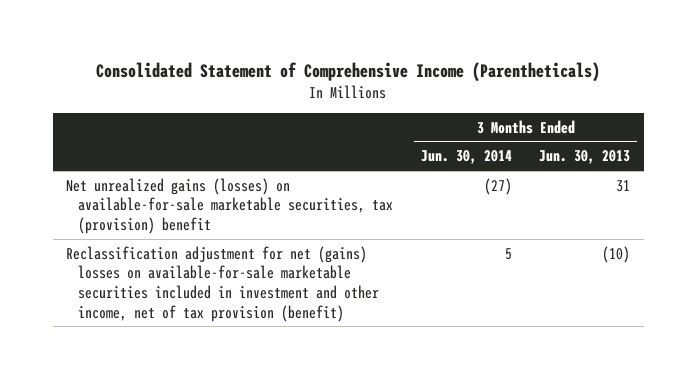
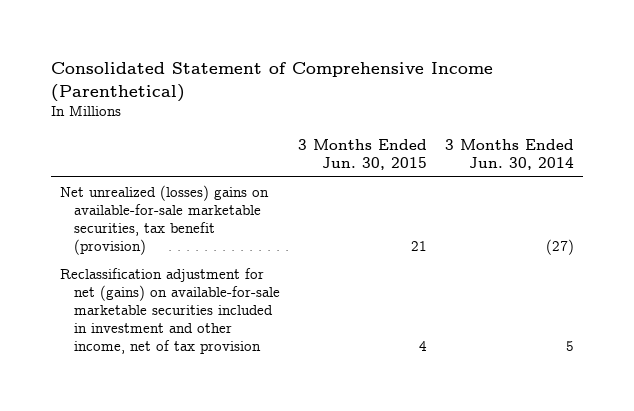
[96,61,601,82] Consolidated Statement of Comprehensive Income (Parentheticals) -> [51,61,494,102] Consolidated Statement of Comprehensive Income (Parenthetical)
[539,150,631,165] Jun. 30, 2013 -> none
none -> [297,138,427,171] 3 Months Ended Jun. 30, 2015
[66,177,394,234] Net unrealized gains (losses) on available-for-sale marketable securities, tax (provision) benefit -> [60,184,270,256] Net unrealized (losses) gains on available-for-sale marketable securities, tax benefit (provision)
[66,245,380,322] Reclassification adjustment for net (gains) losses on available-for-sale marketable securities included in investment and other income, net of tax provision (benefit) -> [60,267,280,355] Reclassification adjustment for net (gains) on available-for-sale marketable securities included in investment and other income, net of tax provision

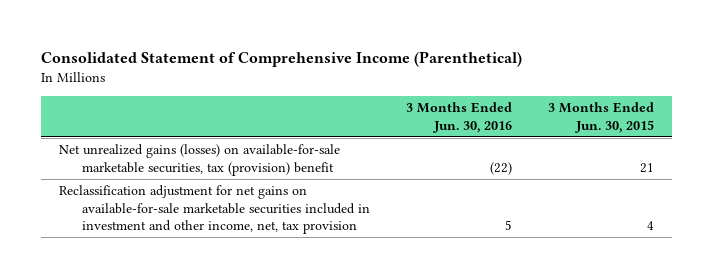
[445,138,575,171] 3 Months Ended Jun. 30, 2014 -> none
none -> [405,102,512,133] 3 Months Ended Jun. 30, 2016
[60,184,270,256] Net unrealized (losses) gains on available-for-sale marketable securities, tax benefit (provision) -> [59,144,341,176] Net unrealized gains (losses) on available-for-sale marketable securities, tax (provision) benefit
[60,267,280,355] Reclassification adjustment for net (gains) on available-for-sale marketable securities included in investment and other income, net of tax provision -> [59,185,370,235] Reclassification adjustment for net gains on available-for-sale marketable securities included in investment and other income, net, tax provision

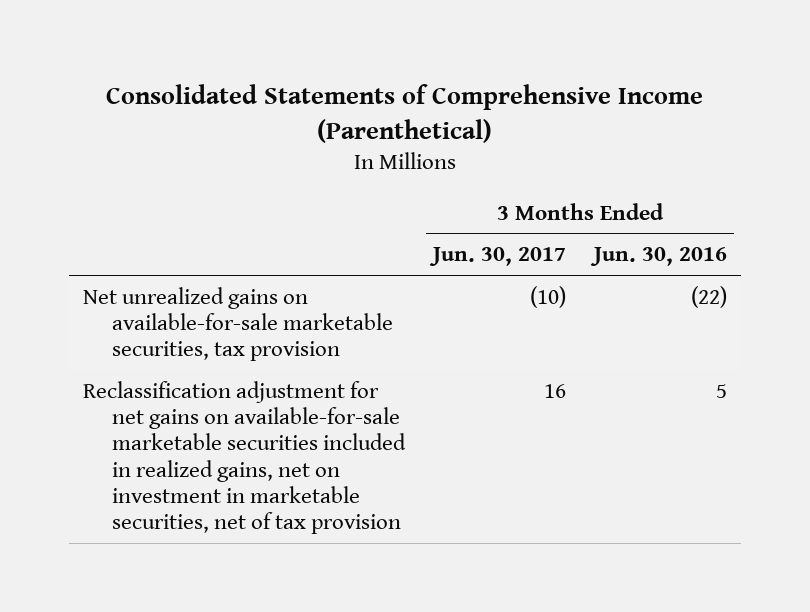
[41,51,523,68] Consolidated Statement of Comprehensive Income (Parenthetical) -> [105,83,703,143] Consolidated Statements of Comprehensive Income (Parenthetical)
[547,102,654,133] 3 Months Ended Jun. 30, 2015 -> none
none -> [428,247,566,267] Jun. 30, 2017
[59,144,341,176] Net unrealized gains (losses) on available-for-sale marketable securities, tax (provision) benefit -> [83,286,393,362] Net unrealized gains on available-for-sale marketable securities, tax provision
[59,185,370,235] Reclassification adjustment for net gains on available-for-sale marketable securities included in investment and other income, net, tax provision -> [83,380,406,535] Reclassification adjustment for net gains on available-for-sale marketable securities included in realized gains, net on investment in marketable securities, net of tax provision

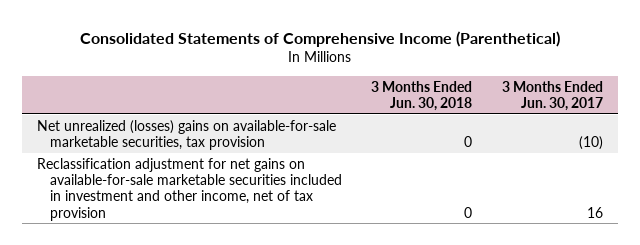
[589,247,727,267] Jun. 30, 2016 -> none
none -> [371,80,473,111] 3 Months Ended Jun. 30, 2018
[83,286,393,362] Net unrealized gains on available-for-sale marketable securities, tax provision -> [37,119,337,150] Net unrealized (losses) gains on available-for-sale marketable securities, tax provision
[83,380,406,535] Reclassification adjustment for net gains on available-for-sale marketable securities included in realized gains, net on investment in marketable securities, net of tax provision -> [37,157,342,221] Reclassification adjustment for net gains on available-for-sale marketable securities included in investment and other income, net of tax provision

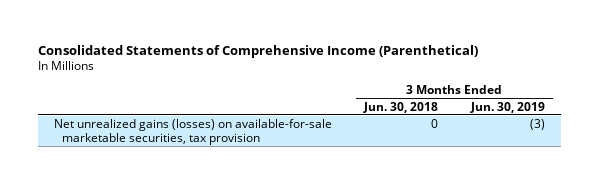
[502,80,604,111] 3 Months Ended Jun. 30, 2017 -> none
none -> [469,101,545,113] Jun. 30, 2019
[37,157,342,221] Reclassification adjustment for net gains on available-for-sale marketable securities included in investment and other income, net of tax provision -> none
[37,119,337,150] Net unrealized (losses) gains on available-for-sale marketable securities, tax provision -> [53,119,332,146] Net unrealized gains (losses) on available-for-sale marketable securities, tax provision

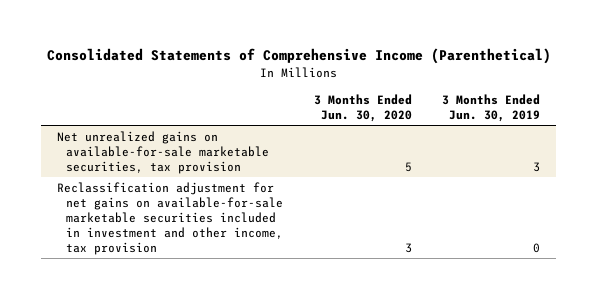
[363,101,439,113] Jun. 30, 2018 -> none
none -> [313,93,412,122] 3 Months Ended Jun. 30, 2020
[53,119,332,146] Net unrealized gains (losses) on available-for-sale marketable securities, tax provision -> [56,130,269,174] Net unrealized gains on available-for-sale marketable securities, tax provision
[529,119,545,131] (3) -> [533,161,541,172] 3
none -> [56,181,283,255] Reclassification adjustment for net gains on available-for-sale marketable securities included in investment and other income, tax provision

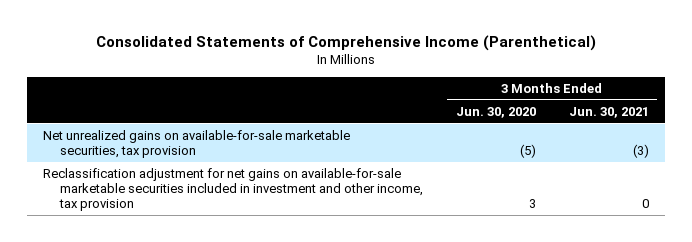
[442,93,541,122] 3 Months Ended Jun. 30, 2019 -> none
none -> [568,106,649,118] Jun. 30, 2021
[404,161,412,172] 5 -> [519,144,536,159] (5)

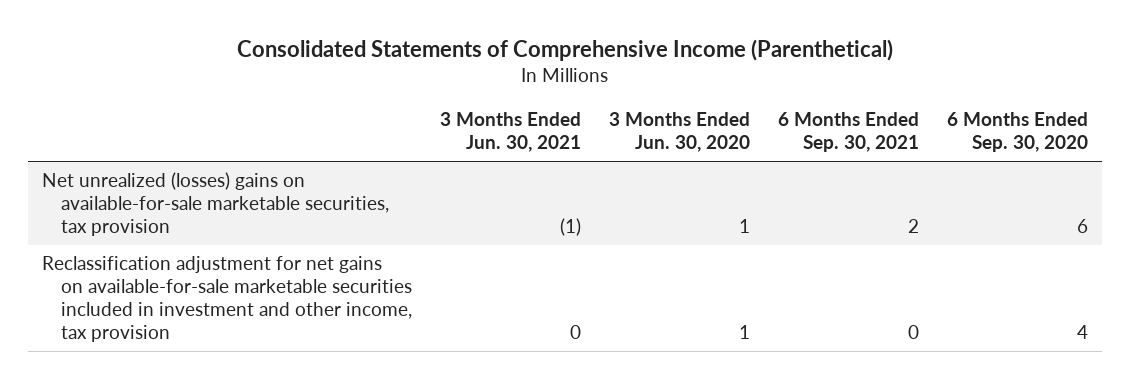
none -> [777,112,919,153] 6 Months Ended Sep. 30, 2021
none -> [946,112,1088,153] 6 Months Ended Sep. 30, 2020
[43,130,351,159] Net unrealized gains on available-for-sale marketable securities, tax provision -> [41,172,389,237] Net unrealized (losses) gains on available-for-sale marketable securities, tax provision
[519,144,536,159] (5) -> [738,219,750,234] 1
[632,144,649,159] (3) -> [559,218,581,237] (1)
[528,199,536,209] 3 -> [738,325,750,340] 1

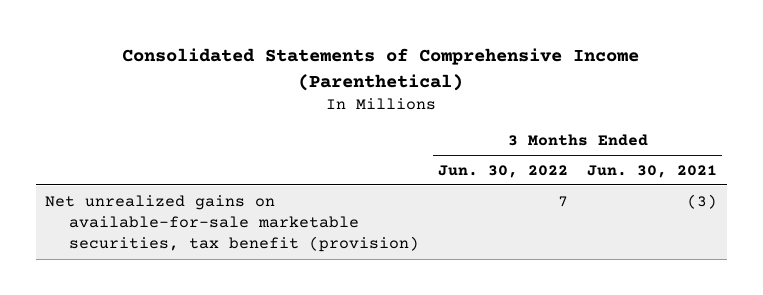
[608,112,750,153] 3 Months Ended Jun. 30, 2020 -> none
[777,112,919,153] 6 Months Ended Sep. 30, 2021 -> none
[946,112,1088,153] 6 Months Ended Sep. 30, 2020 -> none
none -> [437,164,568,178] Jun. 30, 2022
[41,256,412,343] Reclassification adjustment for net gains on available-for-sale marketable securities included in investment and other income, tax provision -> none
[41,172,389,237] Net unrealized (losses) gains on available-for-sale marketable securities, tax provision -> [45,194,419,253] Net unrealized gains on available-for-sale marketable securities, tax benefit (provision)
[559,218,581,237] (1) -> [687,193,718,209] (3)

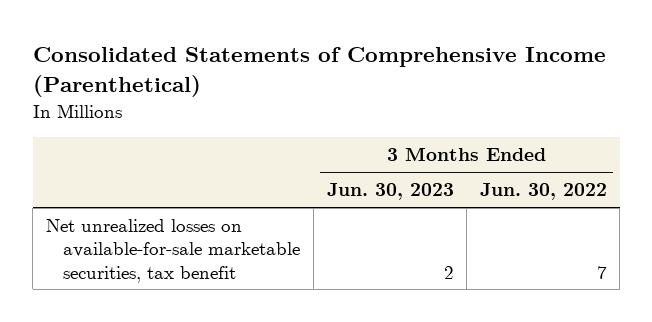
[587,164,718,178] Jun. 30, 2021 -> none
none -> [326,183,454,201] Jun. 30, 2023
[45,194,419,253] Net unrealized gains on available-for-sale marketable securities, tax benefit (provision) -> [45,219,301,283] Net unrealized losses on available-for-sale marketable securities, tax benefit

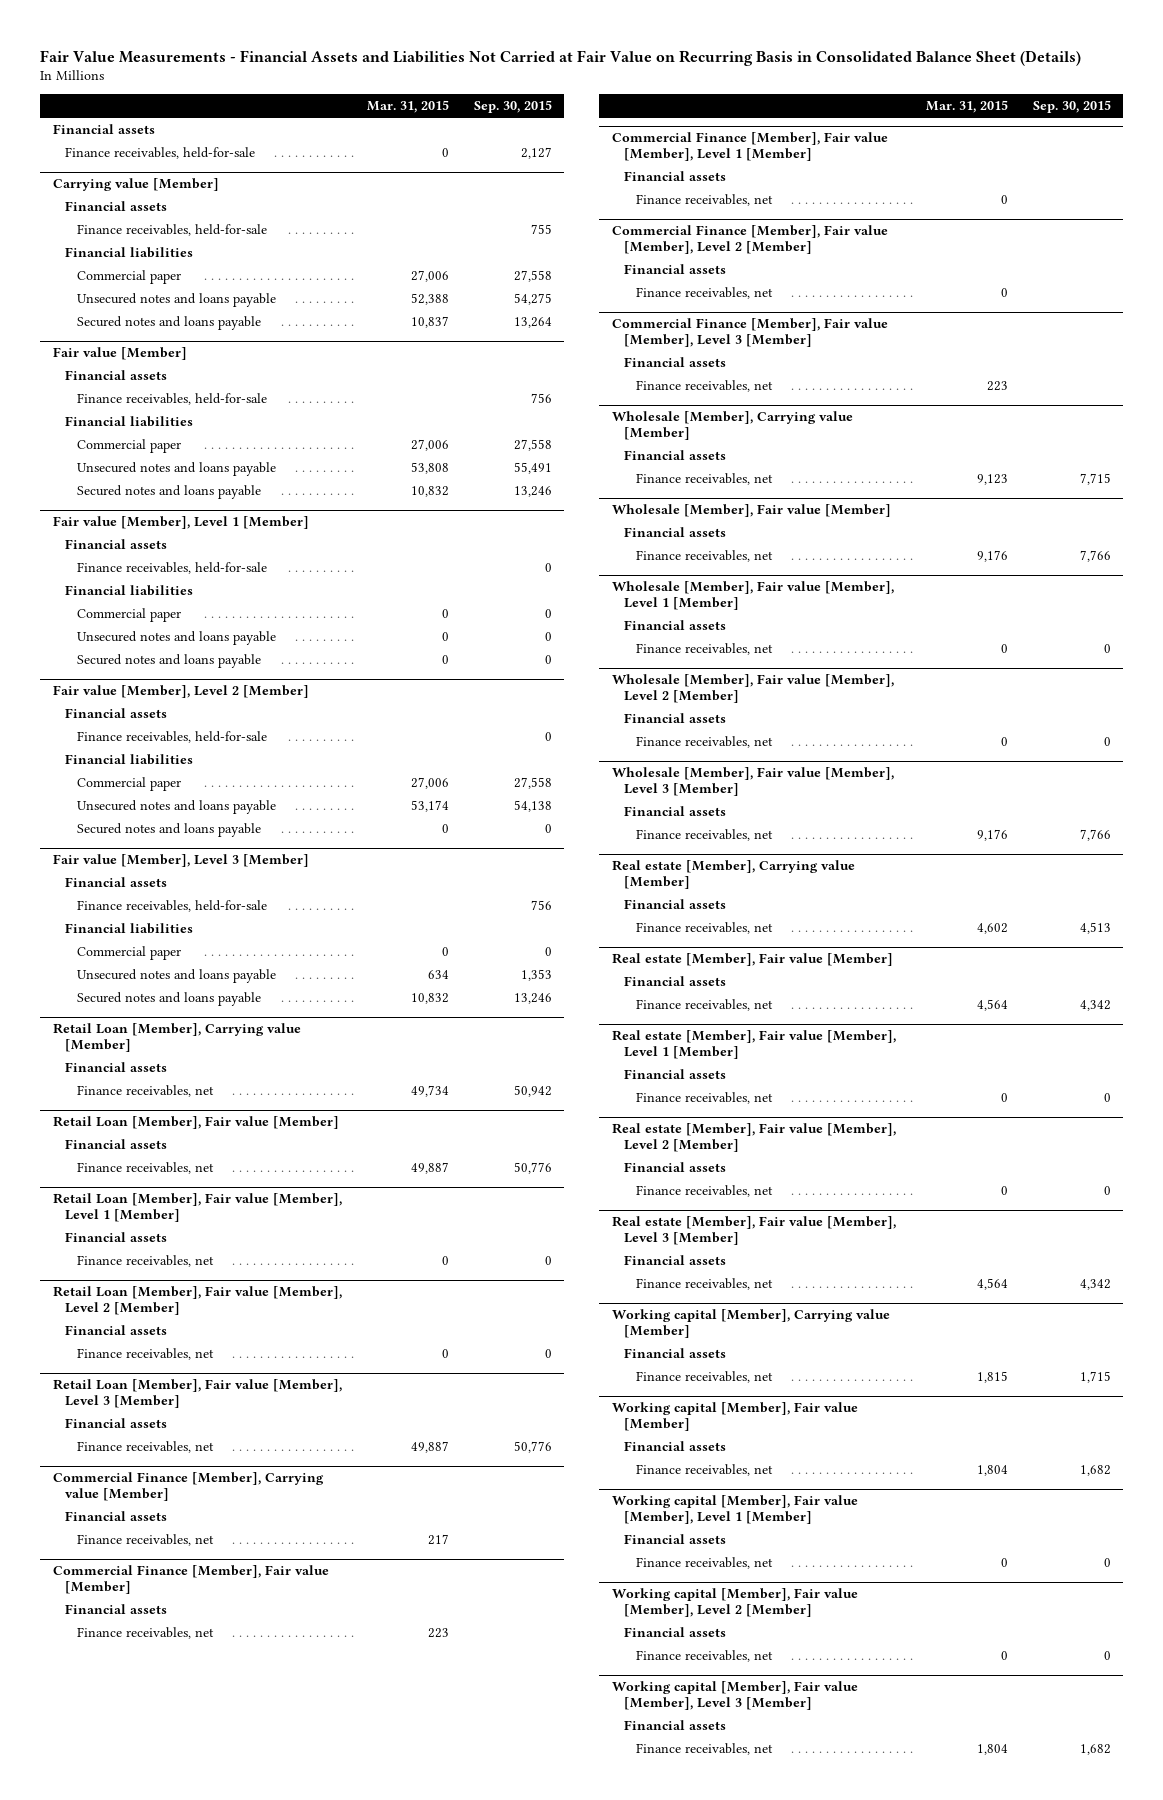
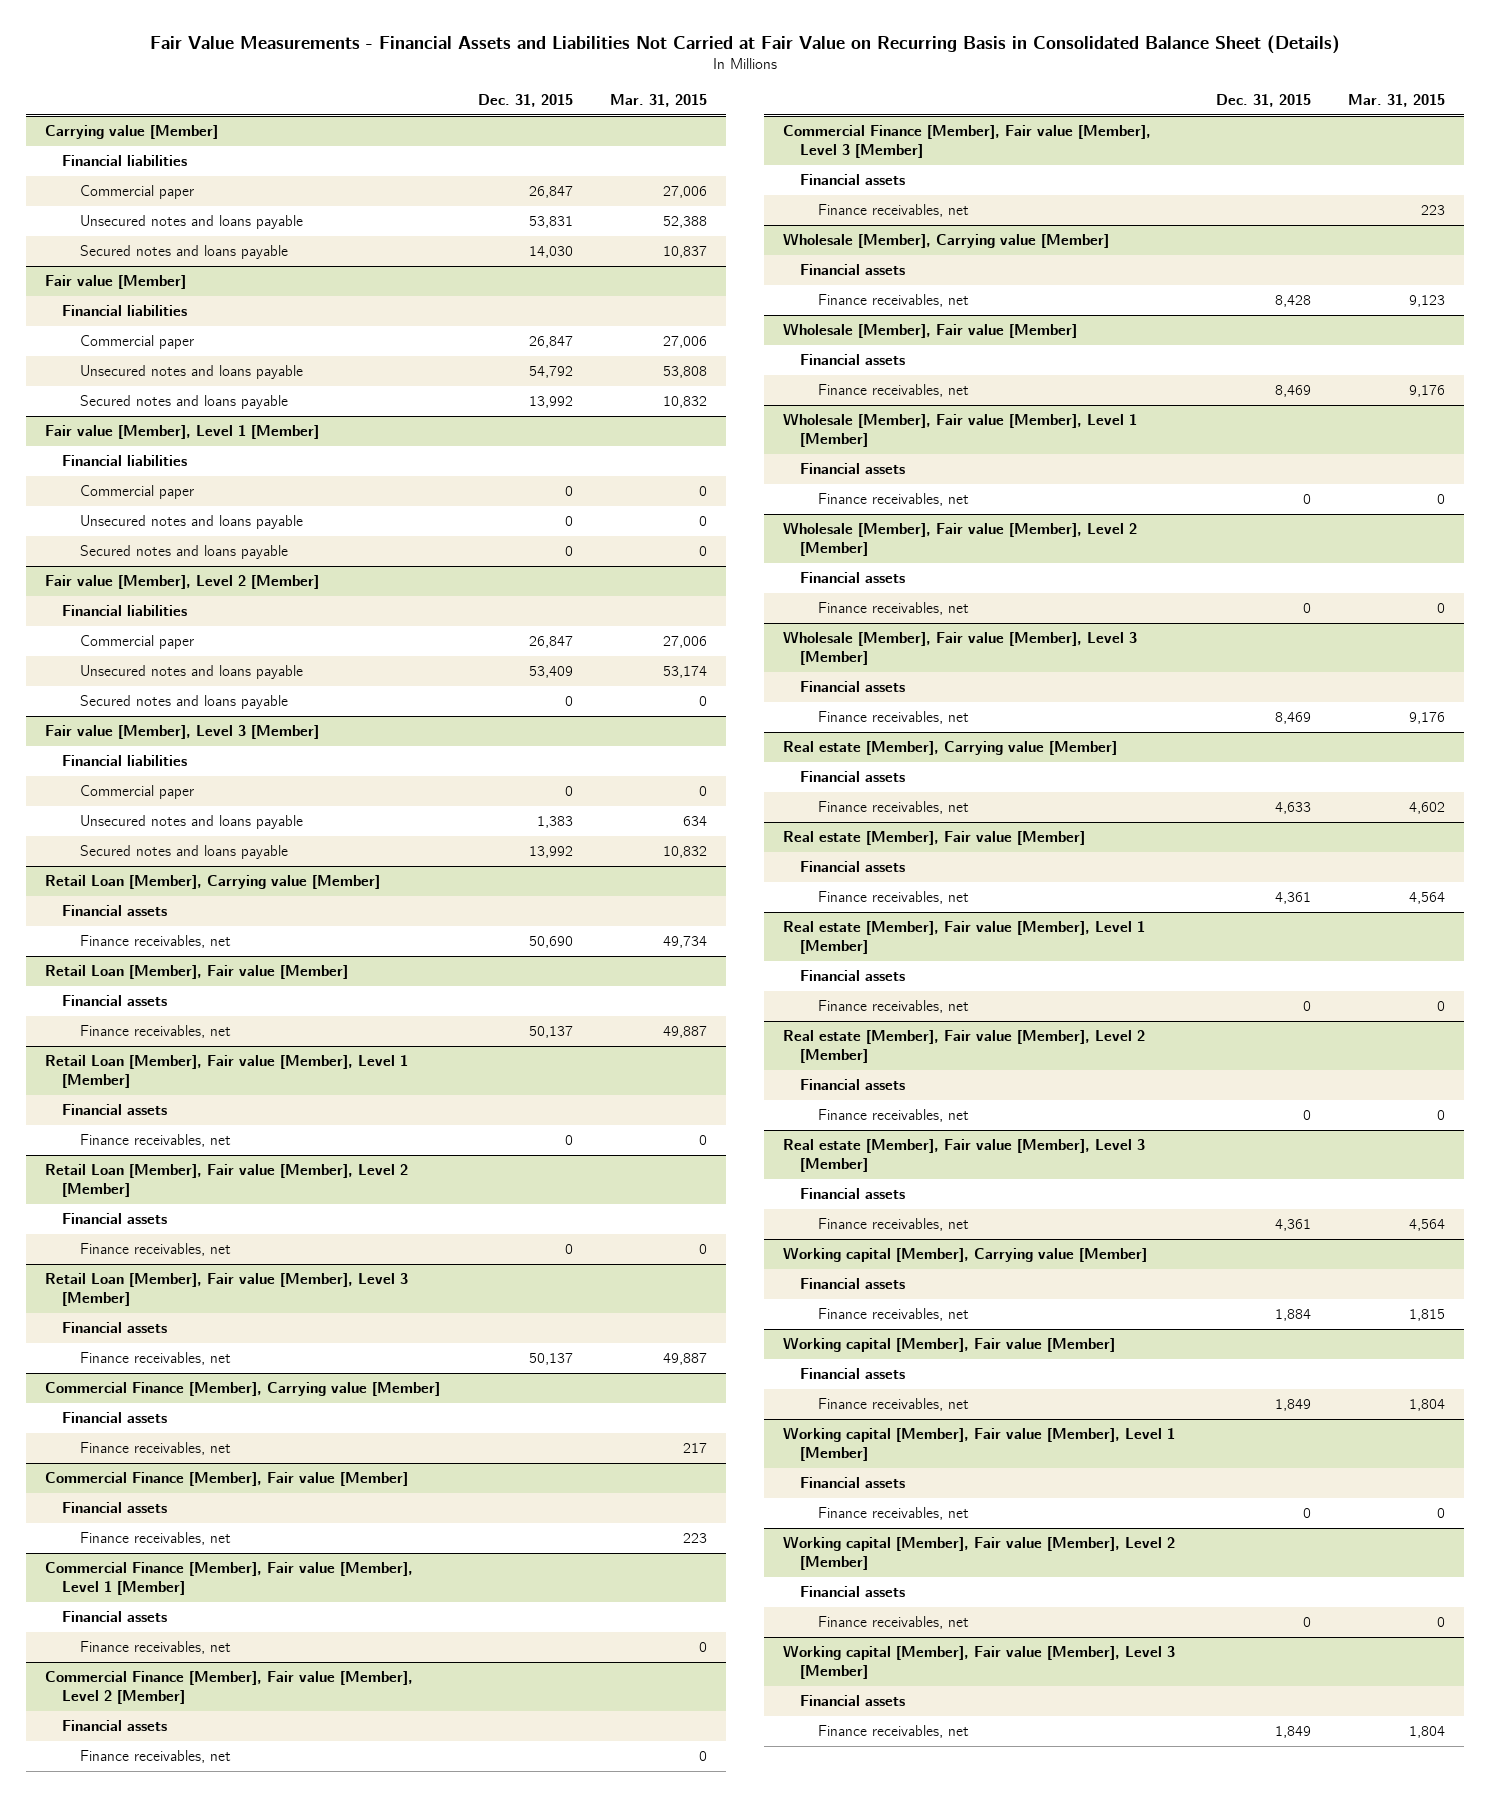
[473,100,552,114] Sep. 30, 2015 -> none
none -> [477,93,573,107] Dec. 31, 2015
[52,124,155,135] Financial assets -> none
[64,147,255,160] Finance receivables, held-for-sale -> none
[64,201,167,212] Financial assets -> none
[76,224,267,237] Finance receivables, held-for-sale -> none
[64,370,167,381] Financial assets -> none
[76,393,267,406] Finance receivables, held-for-sale -> none
[64,539,167,550] Financial assets -> none
[76,562,267,575] Finance receivables, held-for-sale -> none
[64,708,167,719] Financial assets -> none
[76,731,267,744] Finance receivables, held-for-sale -> none
[64,877,167,888] Financial assets -> none
[76,900,267,913] Finance receivables, held-for-sale -> none

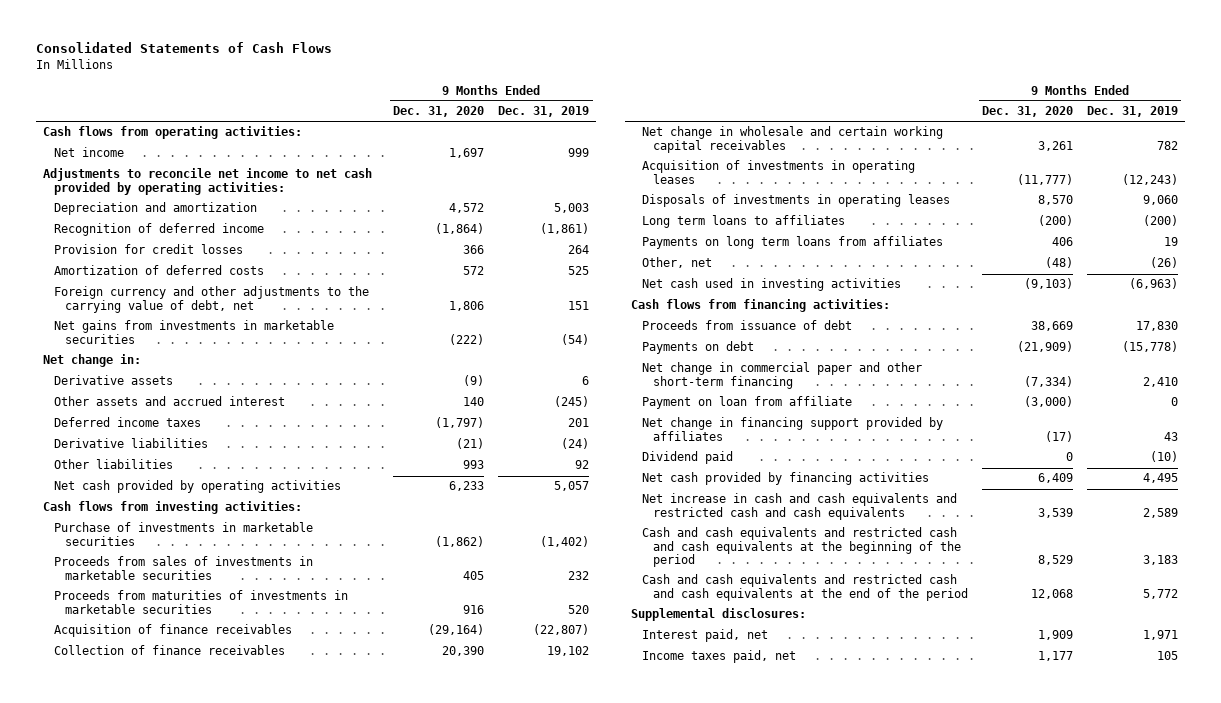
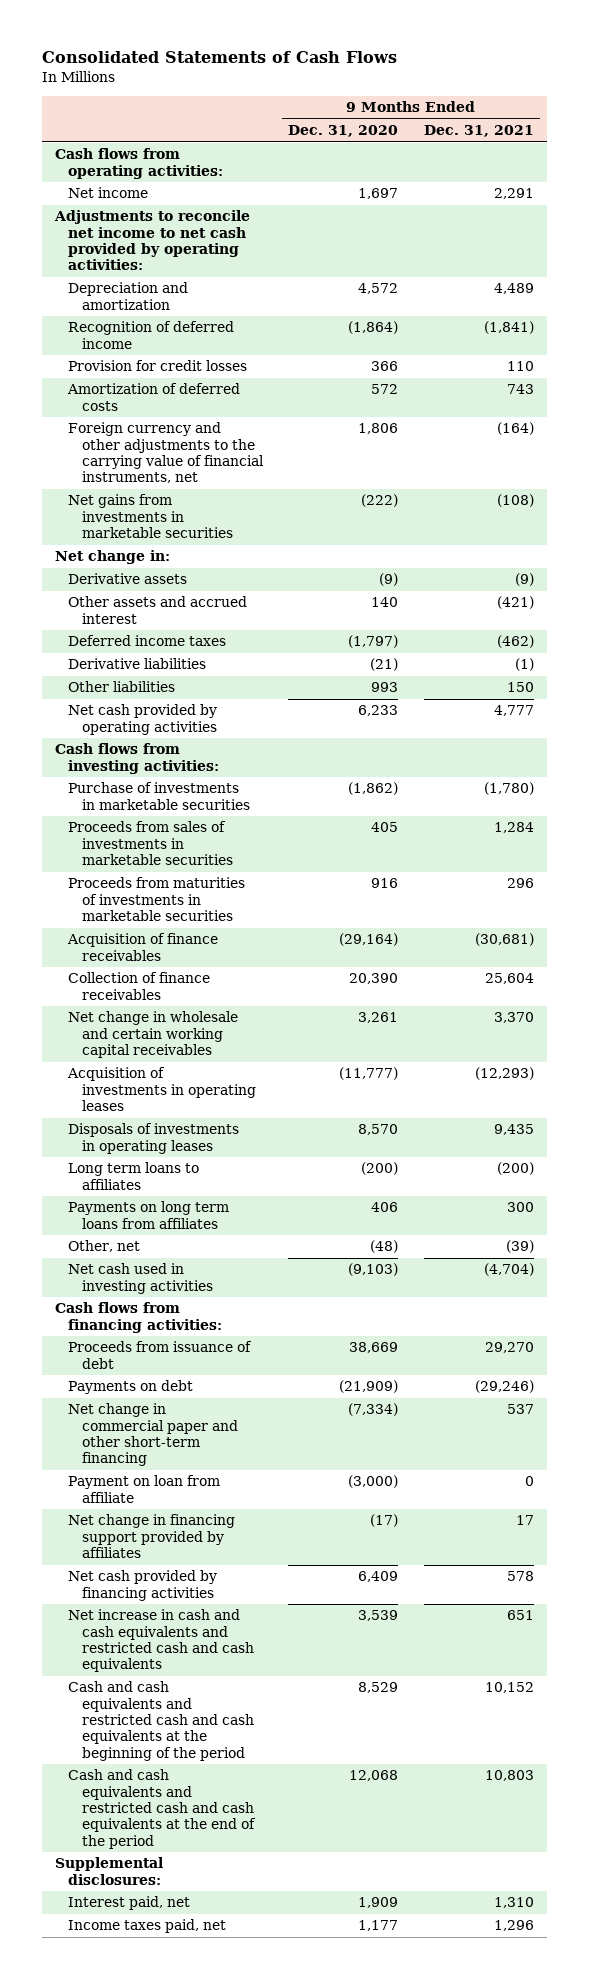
[498,106,590,118] Dec. 31, 2019 -> none
none -> [424,125,535,138] Dec. 31, 2021
[53,286,369,313] Foreign currency and other adjustments to the carrying value of debt, net -> [68,422,264,484] Foreign currency and other adjustments to the carrying value of financial instruments, net
[642,451,734,465] Dividend paid -> none

